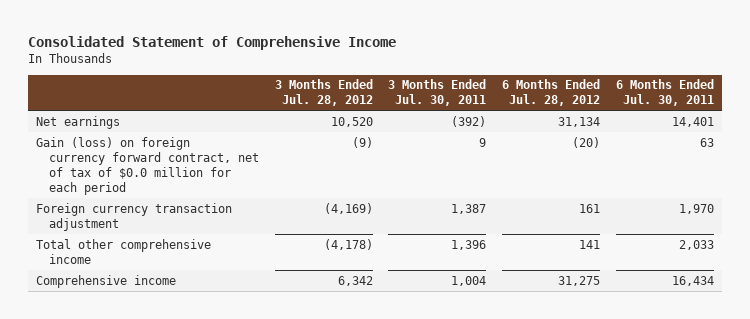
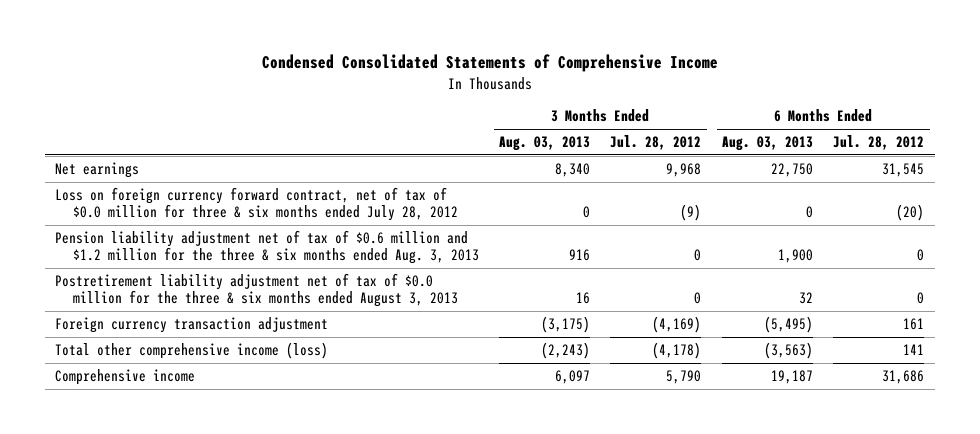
[28,35,397,50] Consolidated Statement of Comprehensive Income -> [261,54,718,73] Condensed Consolidated Statements of Comprehensive Income
[388,79,487,107] 3 Months Ended Jul. 30, 2011 -> none
[615,79,714,107] 6 Months Ended Jul. 30, 2011 -> none
none -> [498,136,590,152] Aug. 03, 2013
none -> [721,136,813,152] Aug. 03, 2013
[330,116,373,127] 10,520 -> [666,163,702,178] 9,968
[558,116,601,127] 31,134 -> [882,163,925,178] 31,545
[36,136,260,195] Gain (loss) on foreign currency forward contract, net of tax of $0.0 million for each period -> [55,187,458,222] Loss on foreign currency forward contract, net of tax of $0.0 million for three & six months ended July 28, 2012
none -> [55,230,479,265] Pension liability adjustment net of tax of $0.6 million and $1.2 million for the three & six months ended Aug. 3, 2013
none -> [55,273,458,308] Postretirement liability adjustment net of tax of $0.0 million for the three & six months ended August 3, 2013
[36,238,212,264] Total other comprehensive income -> [55,342,329,360] Total other comprehensive income (loss)
[337,275,373,286] 6,342 -> [666,370,702,385] 5,790
[558,275,601,286] 31,275 -> [882,370,925,385] 31,686

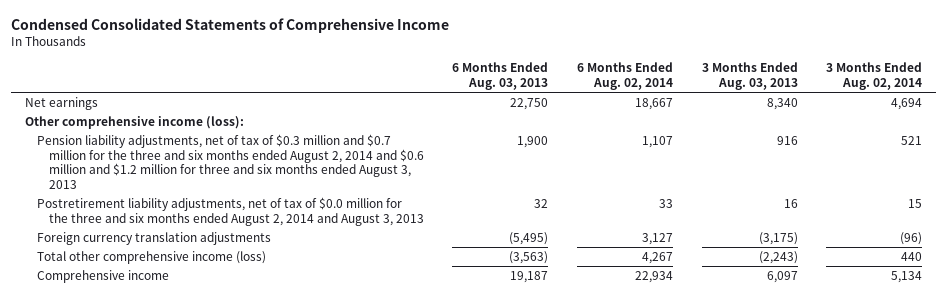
[610,135,702,151] Jul. 28, 2012 -> none
[833,135,925,151] Jul. 28, 2012 -> none
none -> [576,62,673,91] 6 Months Ended Aug. 02, 2014
none -> [826,62,923,91] 3 Months Ended Aug. 02, 2014
[55,187,458,222] Loss on foreign currency forward contract, net of tax of $0.0 million for three & six months ended July 28, 2012 -> none
none -> [24,116,244,130] Other comprehensive income (loss):
[55,230,479,265] Pension liability adjustment net of tax of $0.6 million and $1.2 million for the three & six months ended Aug. 3, 2013 -> [36,134,424,190] Pension liability adjustments, net of tax of $0.3 million and $0.7 million for the three and six months ended August 2, 2014 and $0.6 million and $1.2 million for three and six months ended August 3, 2013
[55,273,458,308] Postretirement liability adjustment net of tax of $0.0 million for the three & six months ended August 3, 2013 -> [36,197,424,226] Postretirement liability adjustments, net of tax of $0.0 million for the three and six months ended August 2, 2014 and August 3, 2013
[55,317,329,334] Foreign currency transaction adjustment -> [36,232,271,246] Foreign currency translation adjustments

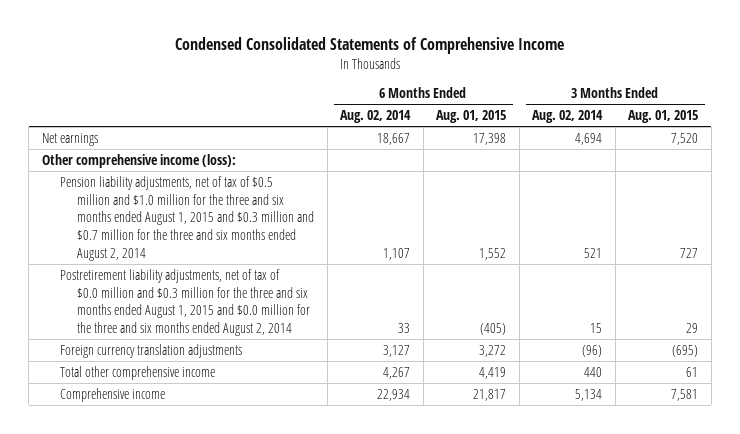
[452,62,549,91] 6 Months Ended Aug. 03, 2013 -> none
[701,62,798,91] 3 Months Ended Aug. 03, 2013 -> none
none -> [436,110,507,124] Aug. 01, 2015
none -> [628,110,699,124] Aug. 01, 2015
[36,134,424,190] Pension liability adjustments, net of tax of $0.3 million and $0.7 million for the three and six months ended August 2, 2014 and $0.6 million and $1.2 million for three and six months ended August 3, 2013 -> [59,175,315,261] Pension liability adjustments, net of tax of $0.5 million and $1.0 million for the three and six months ended August 1, 2015 and $0.3 million and $0.7 million for the three and six months ended August 2, 2014
[36,197,424,226] Postretirement liability adjustments, net of tax of $0.0 million for the three and six months ended August 2, 2014 and August 3, 2013 -> [59,268,311,336] Postretirement liability adjustments, net of tax of $0.0 million and $0.3 million for the three and six months ended August 1, 2015 and $0.0 million for the three and six months ended August 2, 2014
[36,251,266,265] Total other comprehensive income (loss) -> [59,365,215,380] Total other comprehensive income

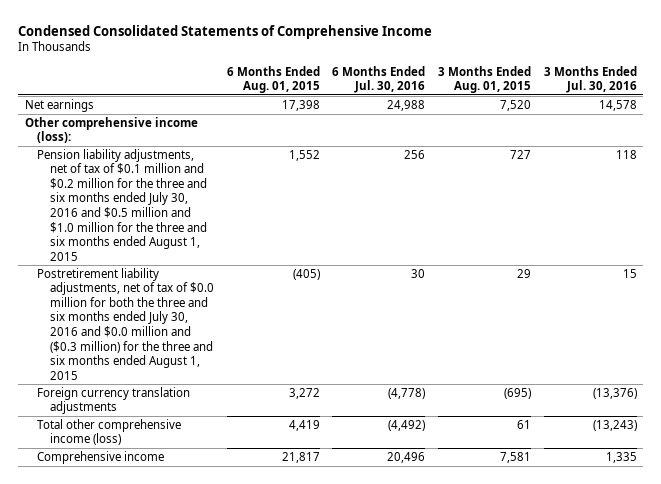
[340,110,412,124] Aug. 02, 2014 -> none
[532,110,604,124] Aug. 02, 2014 -> none
none -> [332,65,426,94] 6 Months Ended Jul. 30, 2016
none -> [543,65,637,94] 3 Months Ended Jul. 30, 2016
[59,175,315,261] Pension liability adjustments, net of tax of $0.5 million and $1.0 million for the three and six months ended August 1, 2015 and $0.3 million and $0.7 million for the three and six months ended August 2, 2014 -> [37,148,207,261] Pension liability adjustments, net of tax of $0.1 million and $0.2 million for the three and six months ended July 30, 2016 and $0.5 million and $1.0 million for the three and six months ended August 1, 2015
[59,268,311,336] Postretirement liability adjustments, net of tax of $0.0 million and $0.3 million for the three and six months ended August 1, 2015 and $0.0 million for the three and six months ended August 2, 2014 -> [37,267,214,380] Postretirement liability adjustments, net of tax of $0.0 million for both the three and six months ended July 30, 2016 and $0.0 million and ($0.3 million) for the three and six months ended August 1, 2015
[59,365,215,380] Total other comprehensive income -> [37,418,182,446] Total other comprehensive income (loss)

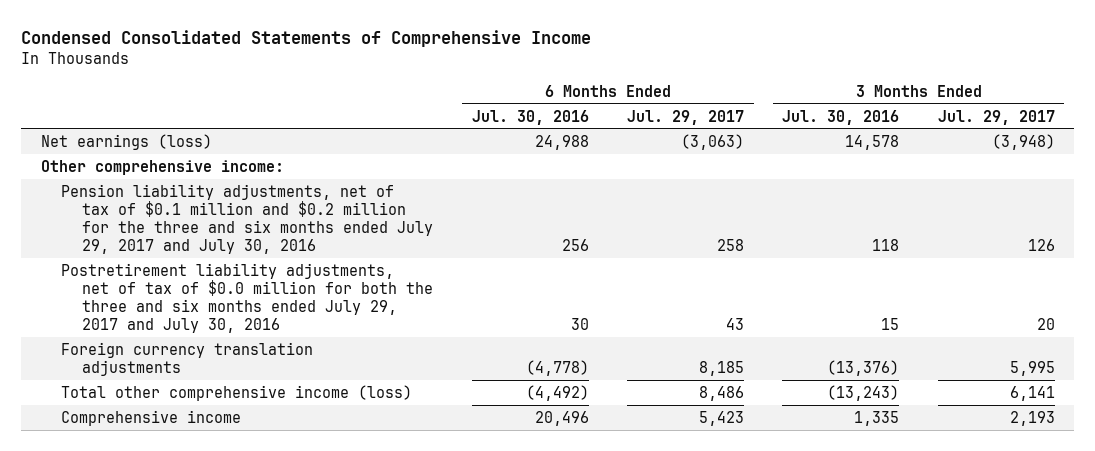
[226,65,320,94] 6 Months Ended Aug. 01, 2015 -> none
[437,65,531,94] 3 Months Ended Aug. 01, 2015 -> none
none -> [627,109,745,125] Jul. 29, 2017
none -> [937,109,1055,125] Jul. 29, 2017
[24,98,94,112] Net earnings -> [40,133,212,150] Net earnings (loss)
[24,116,198,144] Other comprehensive income (loss): -> [40,159,284,175] Other comprehensive income:
[37,148,207,261] Pension liability adjustments, net of tax of $0.1 million and $0.2 million for the three and six months ended July 30, 2016 and $0.5 million and $1.0 million for the three and six months ended August 1, 2015 -> [61,183,434,254] Pension liability adjustments, net of tax of $0.1 million and $0.2 million for the three and six months ended July 29, 2017 and July 30, 2016
[37,267,214,380] Postretirement liability adjustments, net of tax of $0.0 million for both the three and six months ended July 30, 2016 and $0.0 million and ($0.3 million) for the three and six months ended August 1, 2015 -> [61,262,434,333] Postretirement liability adjustments, net of tax of $0.0 million for both the three and six months ended July 29, 2017 and July 30, 2016

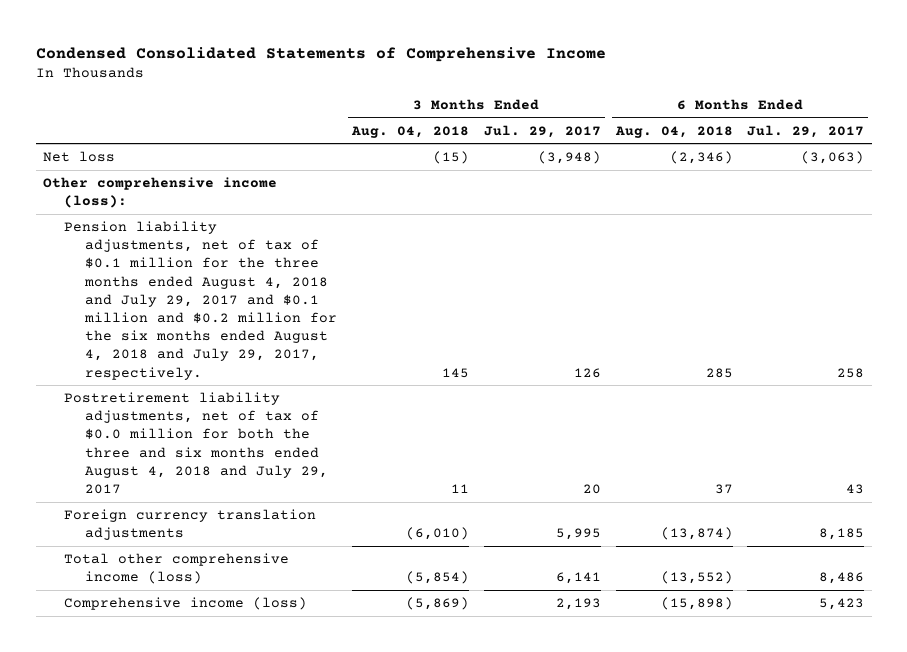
[471,109,589,125] Jul. 30, 2016 -> none
[782,109,900,125] Jul. 30, 2016 -> none
none -> [351,125,470,138] Aug. 04, 2018
none -> [614,125,733,138] Aug. 04, 2018
[40,133,212,150] Net earnings (loss) -> [43,151,116,163] Net loss
[40,159,284,175] Other comprehensive income: -> [43,177,278,209] Other comprehensive income (loss):
[61,183,434,254] Pension liability adjustments, net of tax of $0.1 million and $0.2 million for the three and six months ended July 29, 2017 and July 30, 2016 -> [64,221,338,380] Pension liability adjustments, net of tax of $0.1 million for the three months ended August 4, 2018 and July 29, 2017 and $0.1 million and $0.2 million for the six months ended August 4, 2018 and July 29, 2017, respectively.
[61,262,434,333] Postretirement liability adjustments, net of tax of $0.0 million for both the three and six months ended July 29, 2017 and July 30, 2016 -> [64,392,329,495] Postretirement liability adjustments, net of tax of $0.0 million for both the three and six months ended August 4, 2018 and July 29, 2017
[61,409,242,426] Comprehensive income -> [64,597,308,611] Comprehensive income (loss)

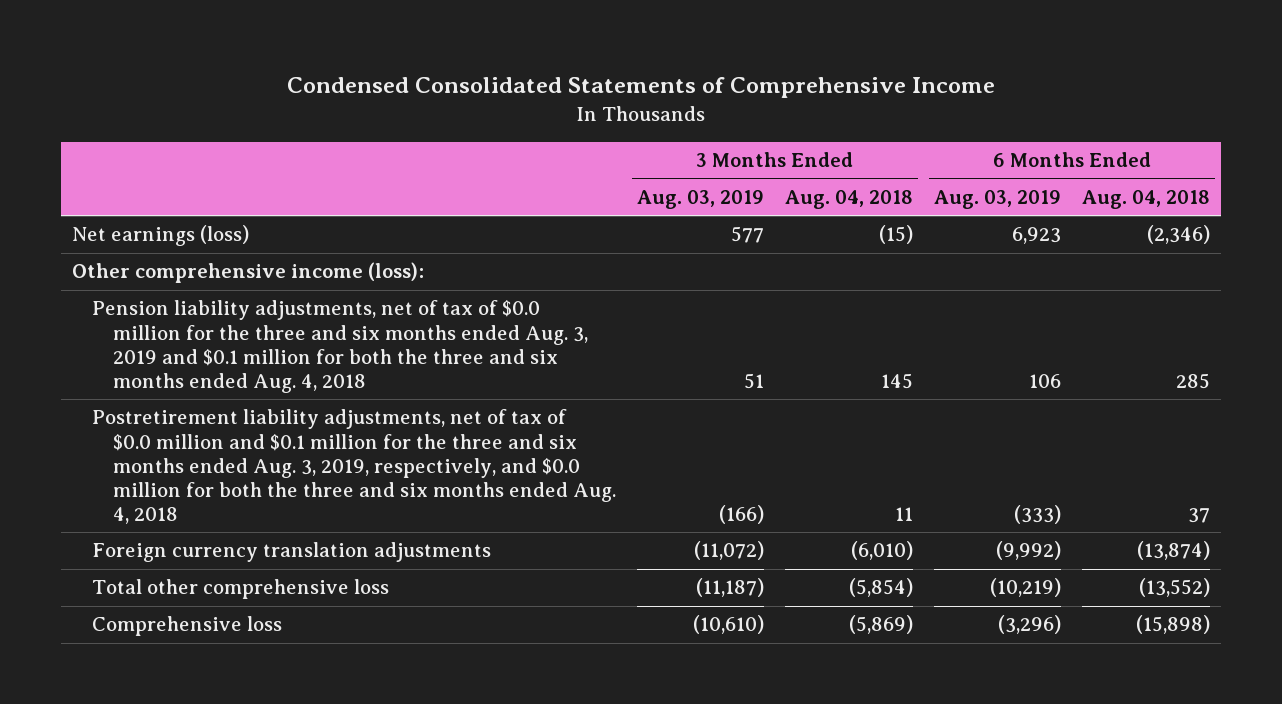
[483,124,601,138] Jul. 29, 2017 -> none
[747,124,865,138] Jul. 29, 2017 -> none
none -> [637,189,765,209] Aug. 03, 2019
none -> [934,189,1062,209] Aug. 03, 2019
[43,151,116,163] Net loss -> [71,225,249,247] Net earnings (loss)
[64,221,338,380] Pension liability adjustments, net of tax of $0.1 million for the three months ended August 4, 2018 and July 29, 2017 and $0.1 million and $0.2 million for the six months ended August 4, 2018 and July 29, 2017, respectively. -> [92,300,588,393] Pension liability adjustments, net of tax of $0.0 million for the three and six months ended Aug. 3, 2019 and $0.1 million for both the three and six months ended Aug. 4, 2018
[64,392,329,495] Postretirement liability adjustments, net of tax of $0.0 million for both the three and six months ended August 4, 2018 and July 29, 2017 -> [92,409,616,525] Postretirement liability adjustments, net of tax of $0.0 million and $0.1 million for the three and six months ended Aug. 3, 2019, respectively, and $0.0 million for both the three and six months ended Aug. 4, 2018
[64,553,290,585] Total other comprehensive income (loss) -> [92,579,390,600] Total other comprehensive loss
[64,597,308,611] Comprehensive income (loss) -> [92,616,283,637] Comprehensive loss

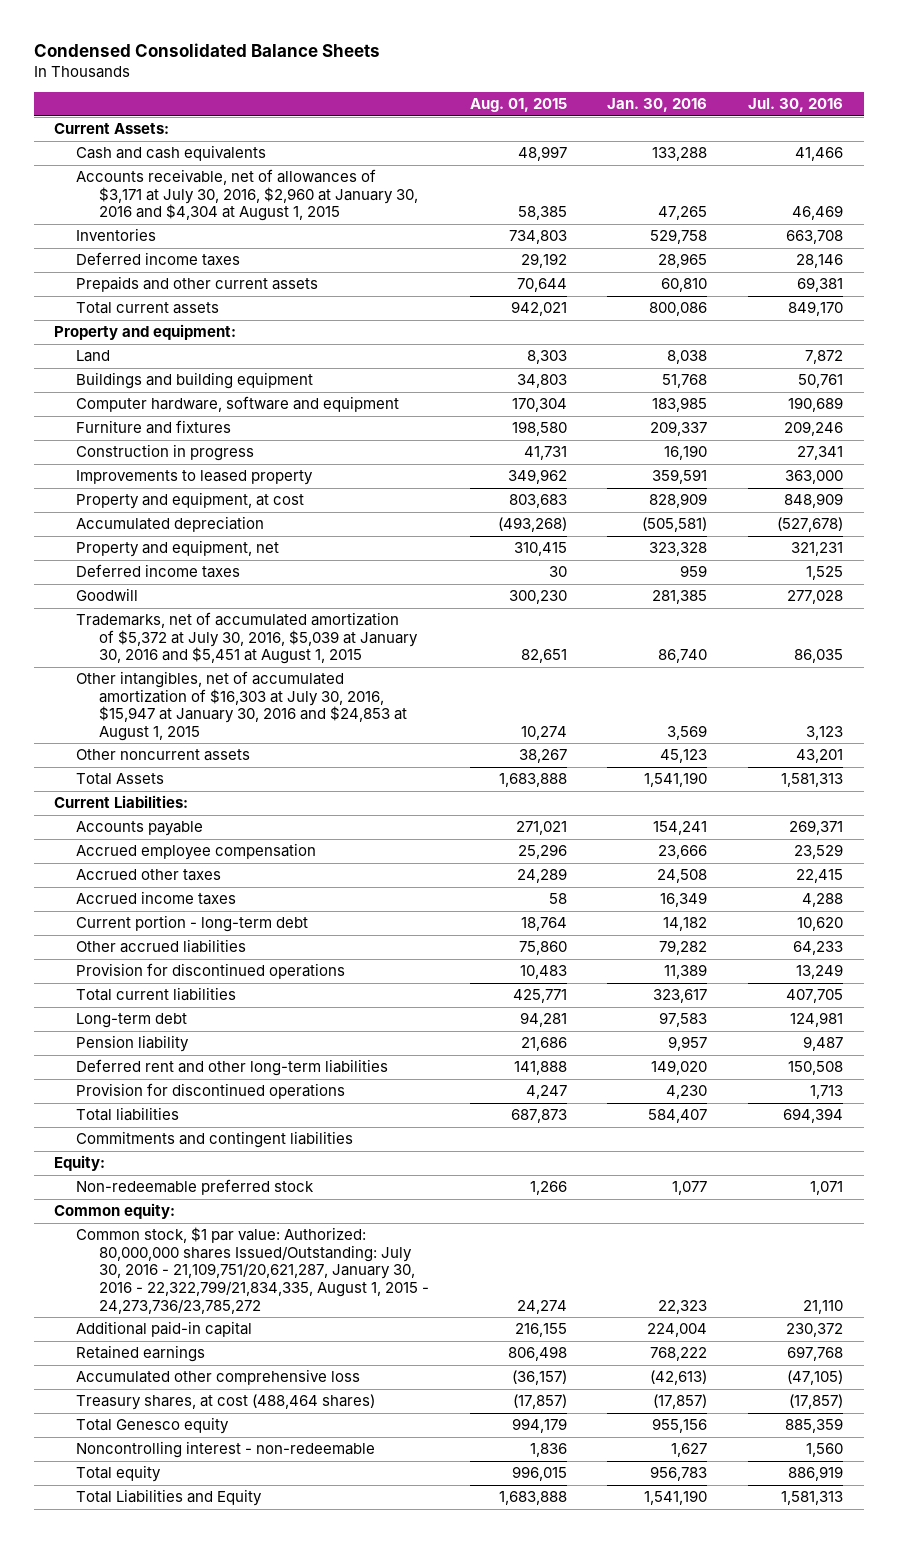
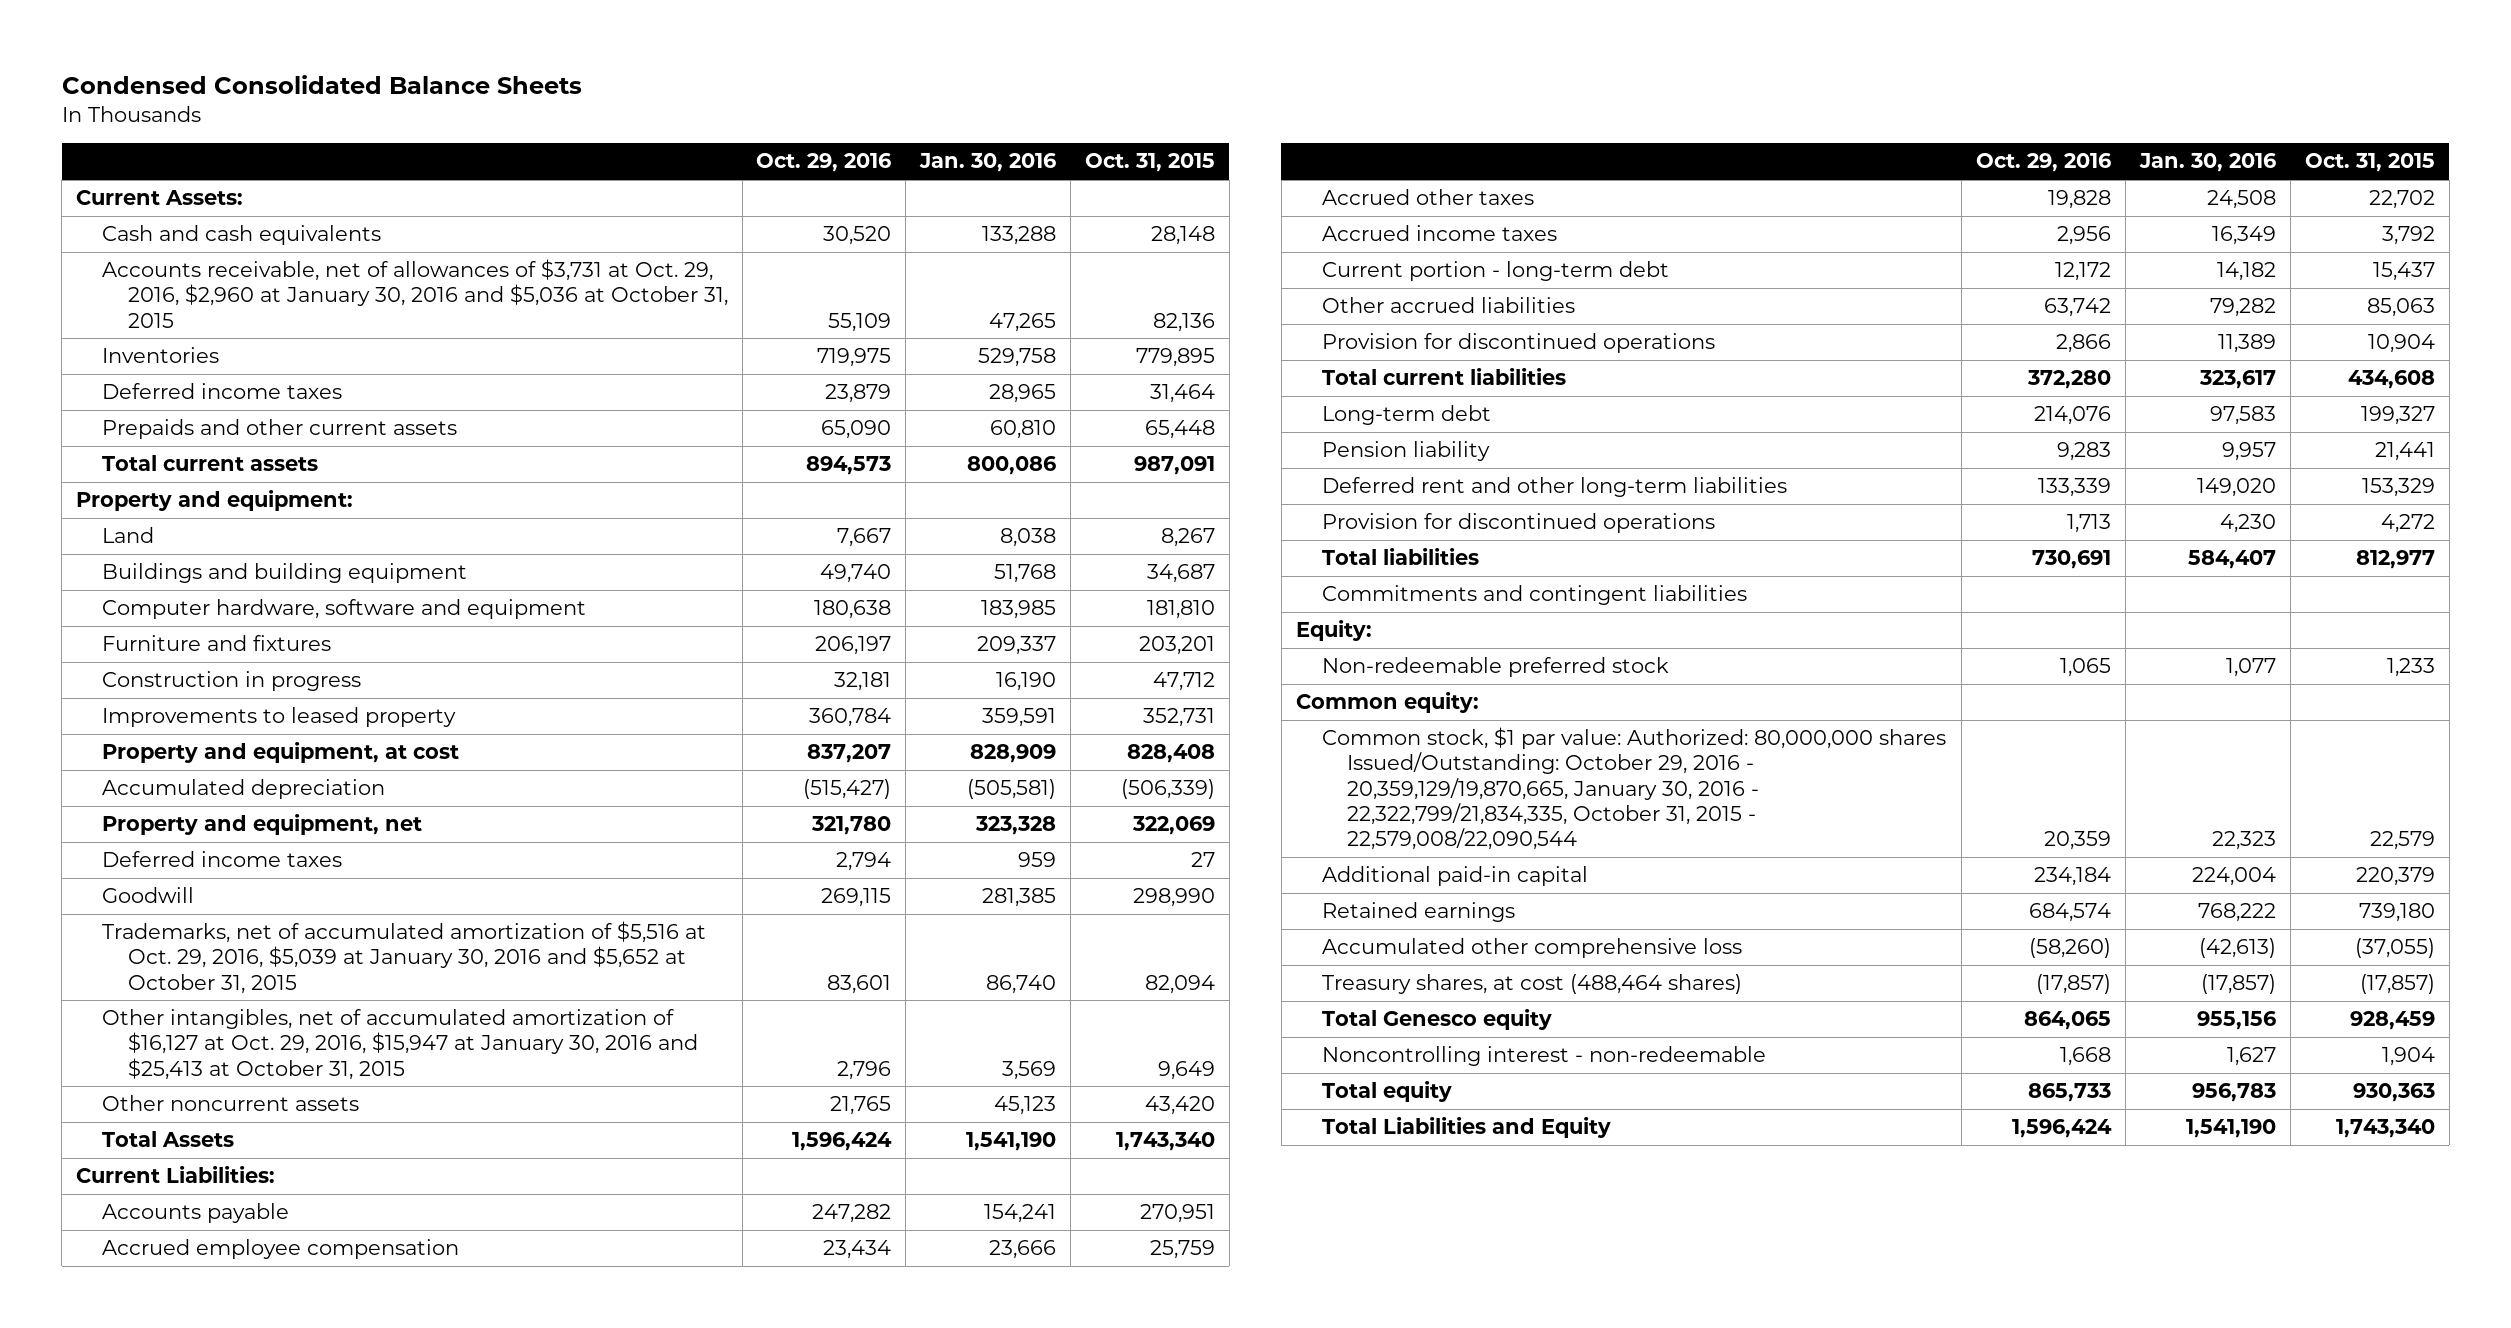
[469,98,567,113] Aug. 01, 2015 -> none
[748,98,844,113] Jul. 30, 2016 -> none
none -> [756,153,892,173] Oct. 29, 2016
none -> [1085,153,1216,173] Oct. 31, 2015
[76,169,418,222] Accounts receivable, net of allowances of $3,171 at July 30, 2016, $2,960 at January 30, 2016 and $4,304 at August 1, 2015 -> [101,259,728,328] Accounts receivable, net of allowances of $3,731 at Oct. 29, 2016, $2,960 at January 30, 2016 and $5,036 at October 31, 2015
[76,612,418,665] Trademarks, net of accumulated amortization of $5,372 at July 30, 2016, $5,039 at January 30, 2016 and $5,451 at August 1, 2015 -> [101,921,706,994] Trademarks, net of accumulated amortization of $5,516 at Oct. 29, 2016, $5,039 at January 30, 2016 and $5,652 at October 31, 2015
[76,671,407,742] Other intangibles, net of accumulated amortization of $16,303 at July 30, 2016, $15,947 at January 30, 2016 and $24,853 at August 1, 2015 -> [101,1009,698,1080] Other intangibles, net of accumulated amortization of $16,127 at Oct. 29, 2016, $15,947 at January 30, 2016 and $25,413 at October 31, 2015
[76,1227,429,1314] Common stock, $1 par value: Authorized: 80,000,000 shares Issued/Outstanding: July 30, 2016 - 21,109,751/20,621,287, January 30, 2016 - 22,322,799/21,834,335, August 1, 2015 - 24,273,736/23,785,272 -> [1321,727,1946,850] Common stock, $1 par value: Authorized: 80,000,000 shares Issued/Outstanding: October 29, 2016 - 20,359,129/19,870,665, January 30, 2016 - 22,322,799/21,834,335, October 31, 2015 - 22,579,008/22,090,544

